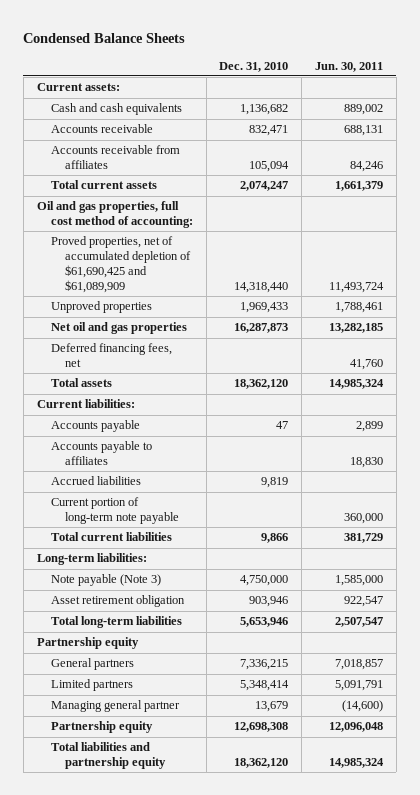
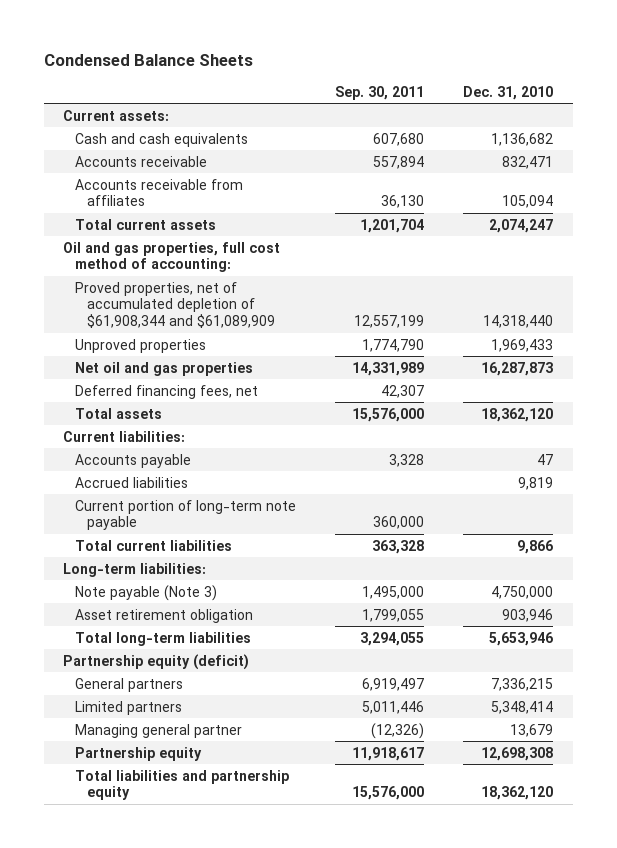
[314,61,383,72] Jun. 30, 2011 -> none
none -> [335,85,425,100] Sep. 30, 2011
[50,236,192,294] Proved properties, net of accumulated depletion of $61,690,425 and $61,089,909 -> [75,281,276,329] Proved properties, net of accumulated depletion of $61,908,344 and $61,089,909
[50,441,152,466] Accounts payable to affiliates -> none
[36,637,139,650] Partnership equity -> [63,653,250,670] Partnership equity (deficit)

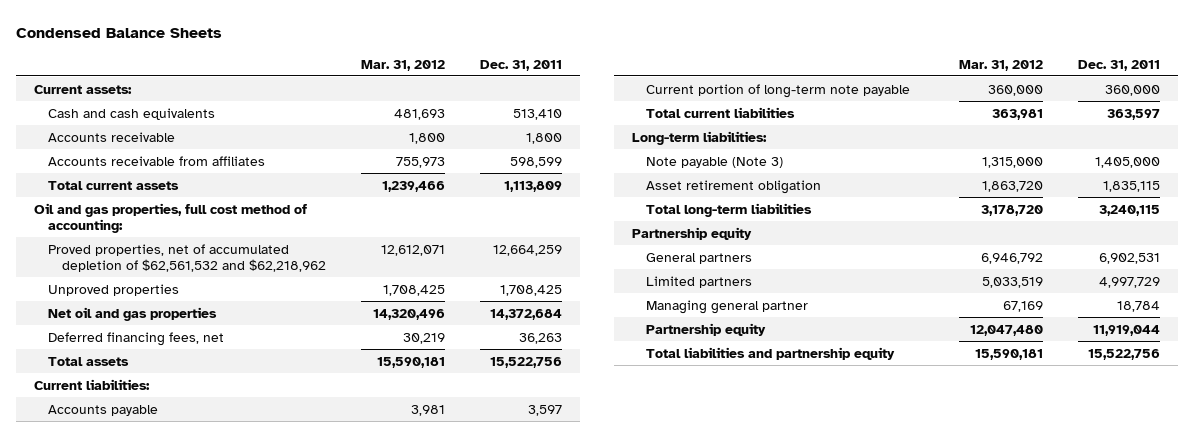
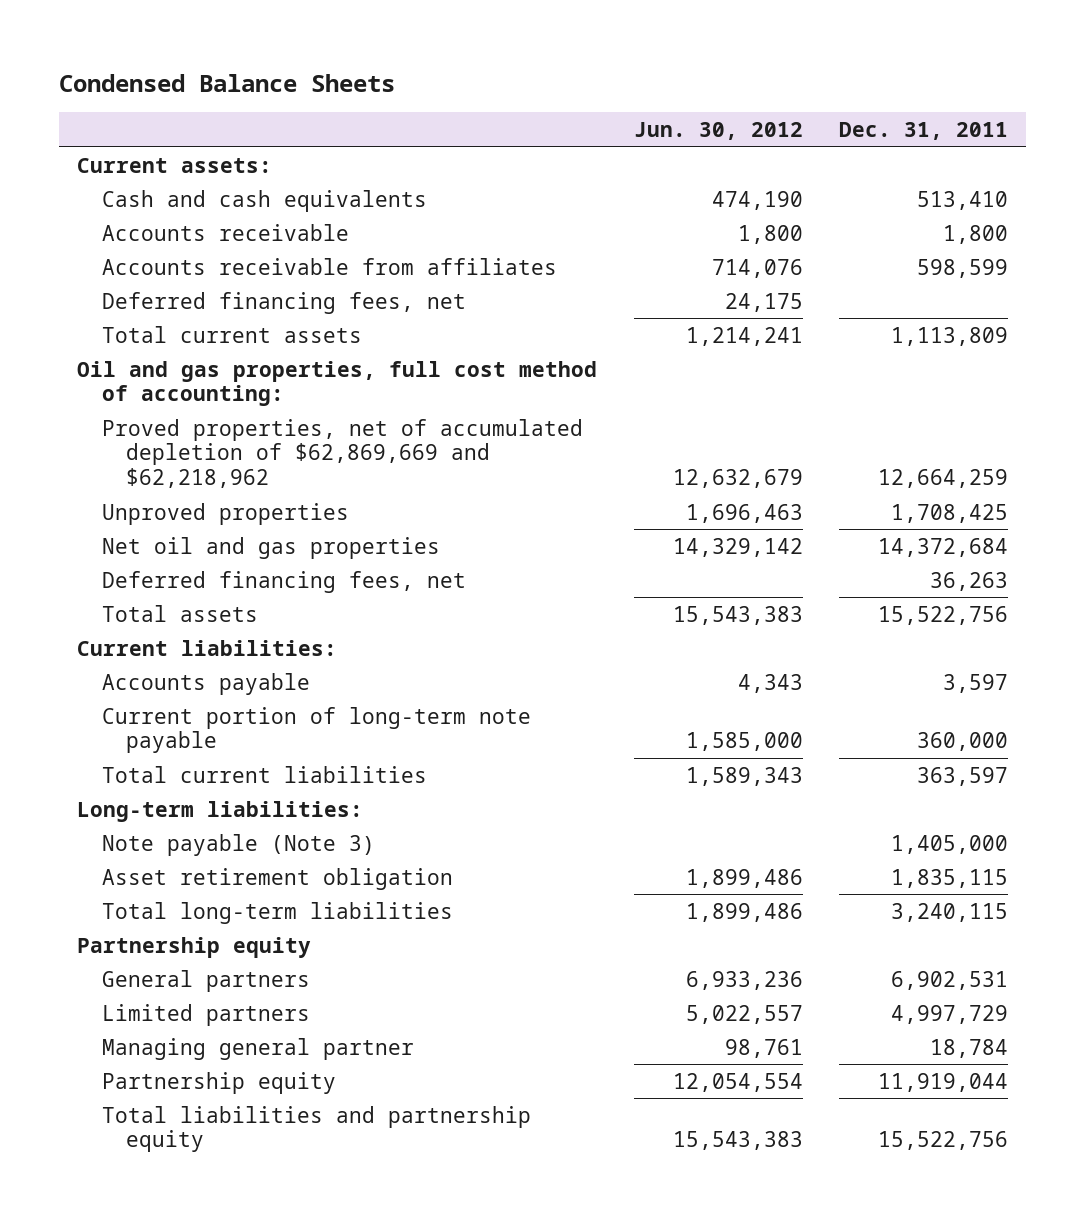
[360,59,445,71] Mar. 31, 2012 -> none
none -> [633,122,803,141] Jun. 30, 2012
none -> [101,291,466,314] Deferred financing fees, net
[47,243,326,273] Proved properties, net of accumulated depletion of $62,561,532 and $62,218,962 -> [101,418,583,488] Proved properties, net of accumulated depletion of $62,869,669 and $62,218,962

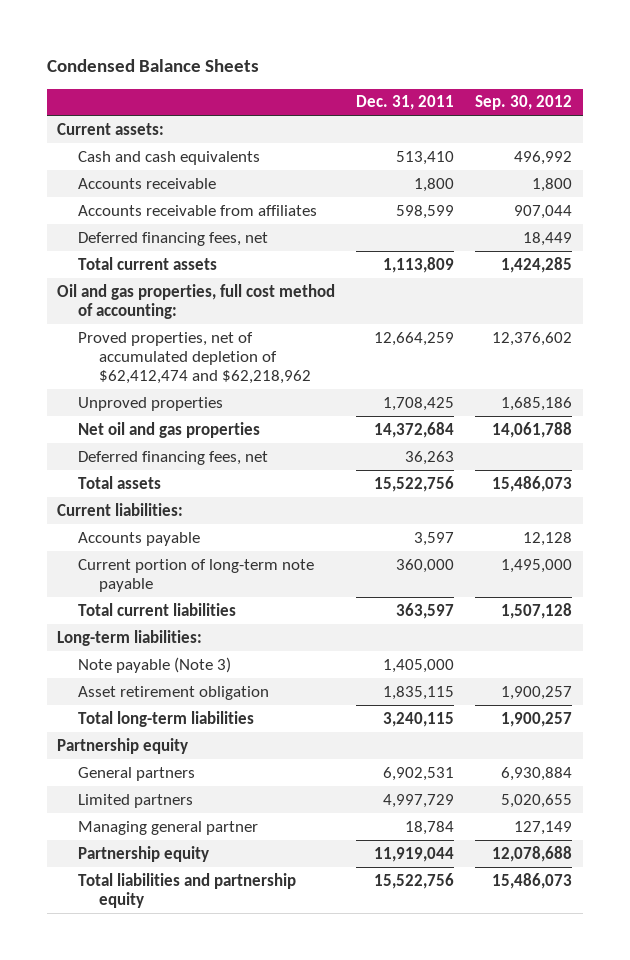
[633,122,803,141] Jun. 30, 2012 -> none
none -> [475,95,573,111] Sep. 30, 2012
[101,418,583,488] Proved properties, net of accumulated depletion of $62,869,669 and $62,218,962 -> [78,331,312,385] Proved properties, net of accumulated depletion of $62,412,474 and $62,218,962

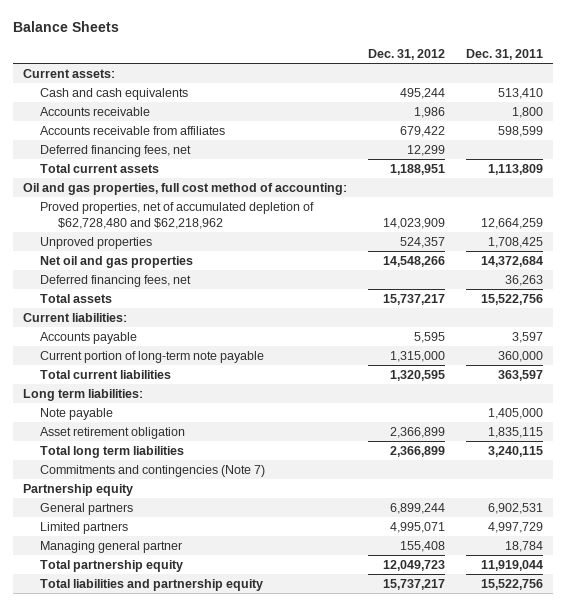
[46,59,259,73] Condensed Balance Sheets -> [12,20,119,32] Balance Sheets
[475,95,573,111] Sep. 30, 2012 -> none
none -> [367,48,445,60] Dec. 31, 2012
[78,331,312,385] Proved properties, net of accumulated depletion of $62,412,474 and $62,218,962 -> [40,201,315,229] Proved properties, net of accumulated depletion of $62,728,480 and $62,218,962
[57,629,203,646] Long-term liabilities: -> [23,388,144,401] Long term liabilities:
[78,656,232,673] Note payable (Note 3) -> [40,407,114,420] Note payable
[78,710,255,727] Total long-term liabilities -> [40,445,185,458] Total long term liabilities
none -> [40,464,266,477] Commitments and contingencies (Note 7)
[78,845,210,862] Partnership equity -> [40,559,184,572] Total partnership equity

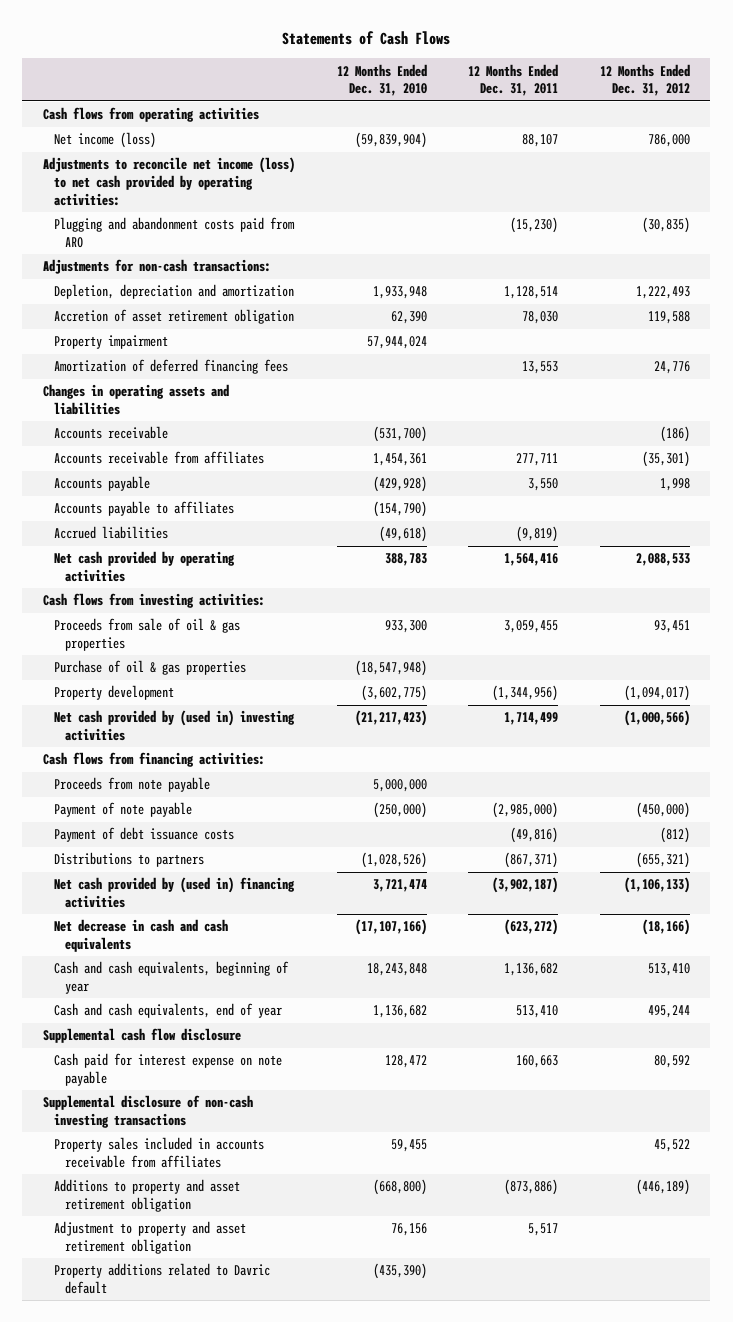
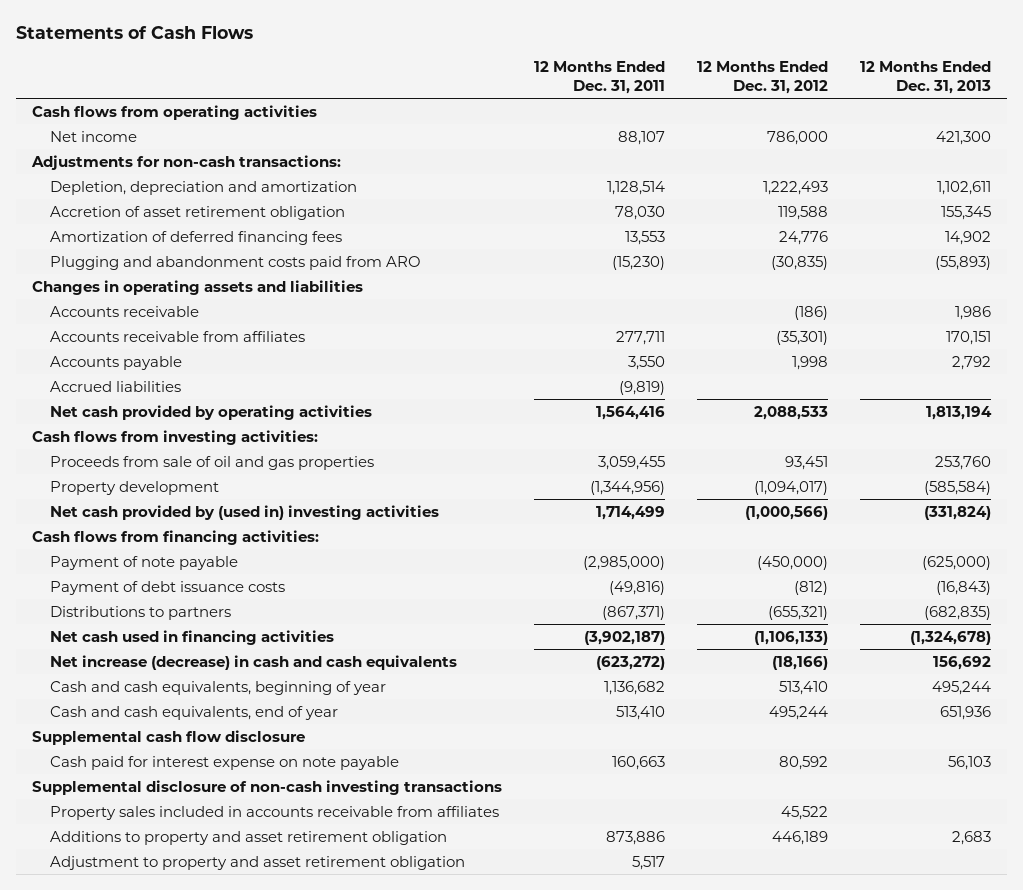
[336,63,427,97] 12 Months Ended Dec. 31, 2010 -> none
none -> [860,60,992,94] 12 Months Ended Dec. 31, 2013
[43,157,296,206] Adjustments to reconcile net income (loss) to net cash provided by operating activities: -> none
[53,132,156,149] Net income (loss) -> [50,130,138,142] Net income
[53,335,168,350] Property impairment -> none
[53,217,295,248] Plugging and abandonment costs paid from ARO -> [50,255,422,270] Plugging and abandonment costs paid from ARO
[53,501,234,517] Accounts payable to affiliates -> none
[53,660,246,676] Purchase of oil & gas properties -> none
[53,618,240,651] Proceeds from sale of oil & gas properties -> [50,455,375,470] Proceeds from sale of oil and gas properties
[53,777,210,793] Proceeds from note payable -> none
[53,877,295,908] Net cash provided by (used in) financing activities -> [50,629,335,645] Net cash used in financing activities
[53,919,228,952] Net decrease in cash and cash equivalents -> [50,654,458,670] Net increase (decrease) in cash and cash equivalents
[504,1179,559,1196] (873,886) -> [605,830,665,845] 873,886
[635,1179,690,1196] (446,189) -> [771,830,828,845] 446,189
[53,1263,270,1294] Property additions related to Davric default -> none

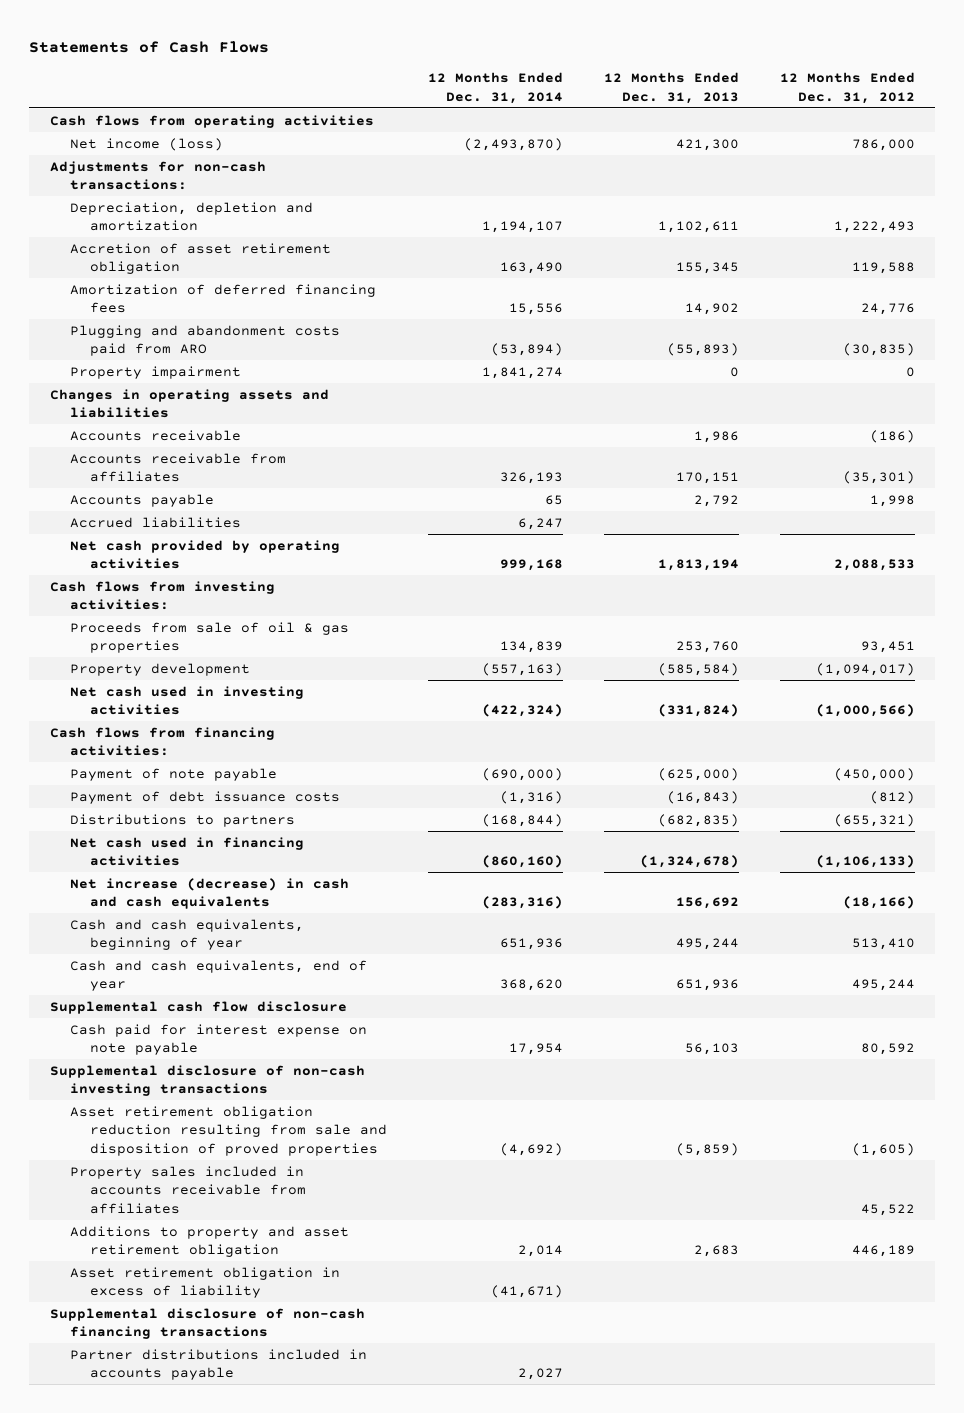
[533,60,665,94] 12 Months Ended Dec. 31, 2011 -> none
none -> [427,71,563,104] 12 Months Ended Dec. 31, 2014
[50,130,138,142] Net income -> [69,137,223,151] Net income (loss)
[50,180,358,195] Depletion, depreciation and amortization -> [69,201,313,232] Depreciation, depletion and amortization
none -> [69,365,241,379] Property impairment
[50,455,375,470] Proceeds from sale of oil and gas properties -> [69,621,349,654] Proceeds from sale of oil & gas properties
[50,504,440,520] Net cash provided by (used in) investing activities -> [69,685,304,716] Net cash used in investing activities
none -> [69,1105,387,1156] Asset retirement obligation reduction resulting from sale and disposition of proved properties
[50,855,466,870] Adjustment to property and asset retirement obligation -> none
none -> [69,1266,340,1299] Asset retirement obligation in excess of liability
none -> [49,1307,365,1340] Supplemental disclosure of non-cash financing transactions
none -> [69,1348,367,1381] Partner distributions included in accounts payable

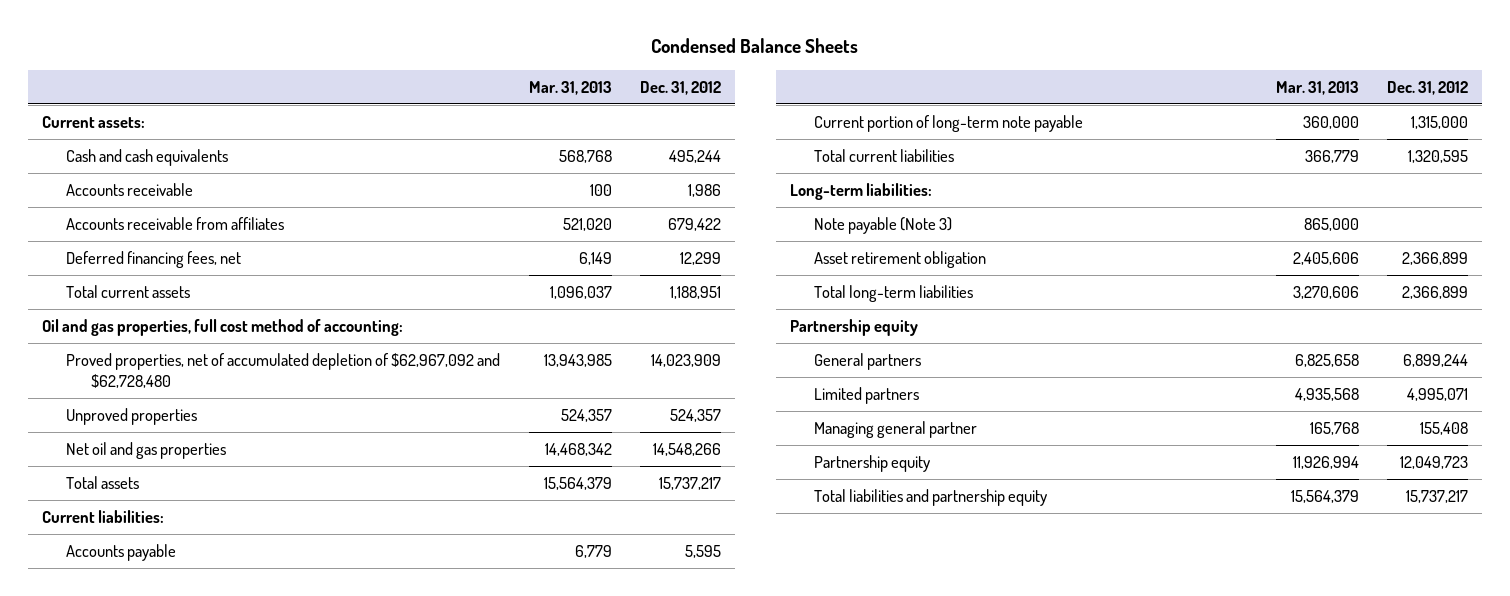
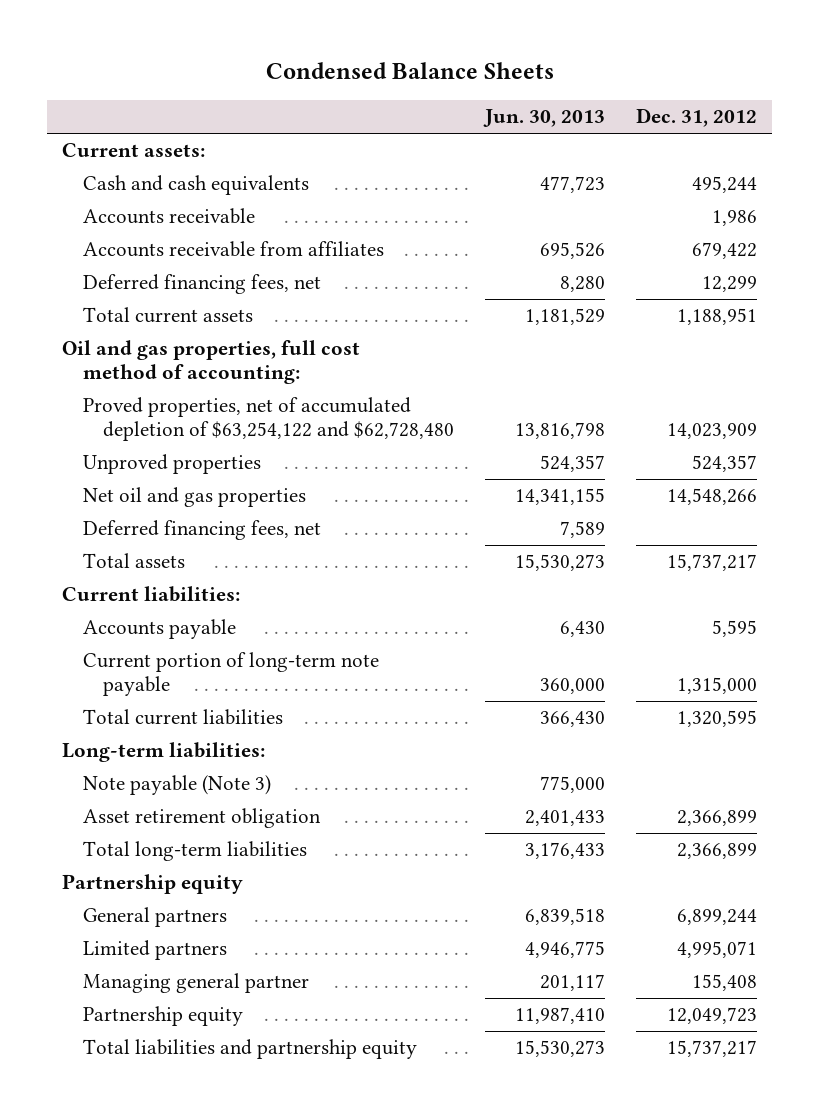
[528,80,612,95] Mar. 31, 2013 -> none
none -> [482,109,605,128] Jun. 30, 2013
[66,353,501,389] Proved properties, net of accumulated depletion of $62,967,092 and $62,728,480 -> [82,397,454,442] Proved properties, net of accumulated depletion of $63,254,122 and $62,728,480
none -> [82,520,321,541] Deferred financing fees, net

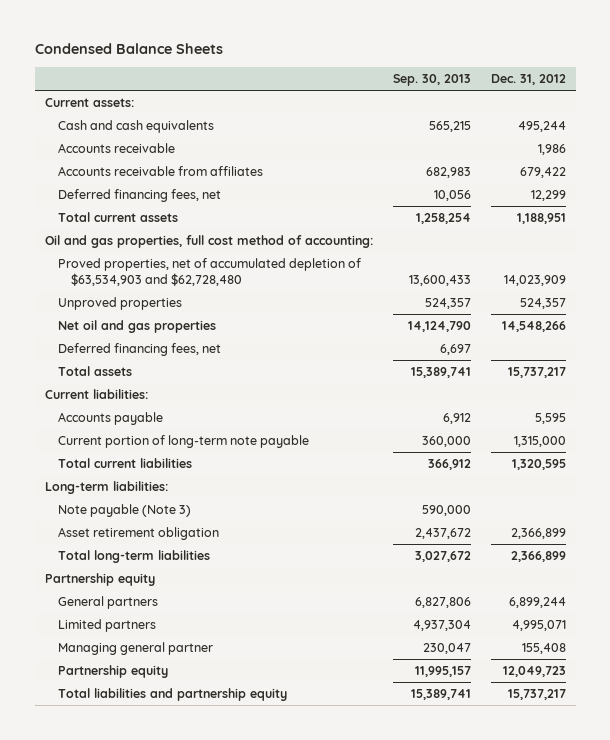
[482,109,605,128] Jun. 30, 2013 -> none
none -> [392,74,471,87] Sep. 30, 2013
[82,397,454,442] Proved properties, net of accumulated depletion of $63,254,122 and $62,728,480 -> [57,258,361,287] Proved properties, net of accumulated depletion of $63,534,903 and $62,728,480

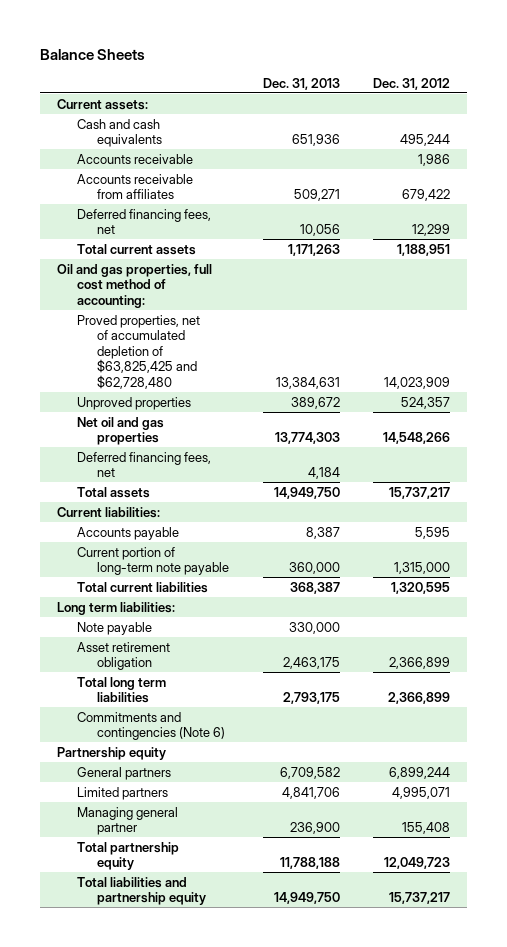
[34,43,223,55] Condensed Balance Sheets -> [39,49,145,61] Balance Sheets
[392,74,471,87] Sep. 30, 2013 -> none
none -> [262,77,340,90] Dec. 31, 2013
[57,258,361,287] Proved properties, net of accumulated depletion of $63,534,903 and $62,728,480 -> [76,314,200,390] Proved properties, net of accumulated depletion of $63,825,425 and $62,728,480
[44,481,168,495] Long-term liabilities: -> [56,601,175,615] Long term liabilities:
[57,504,191,518] Note payable (Note 3) -> [76,621,152,635] Note payable
[57,550,210,564] Total long-term liabilities -> [76,676,166,704] Total long term liabilities
none -> [76,711,226,741] Commitments and contingencies (Note 6)
[57,665,168,679] Partnership equity -> [76,841,179,871] Total partnership equity

